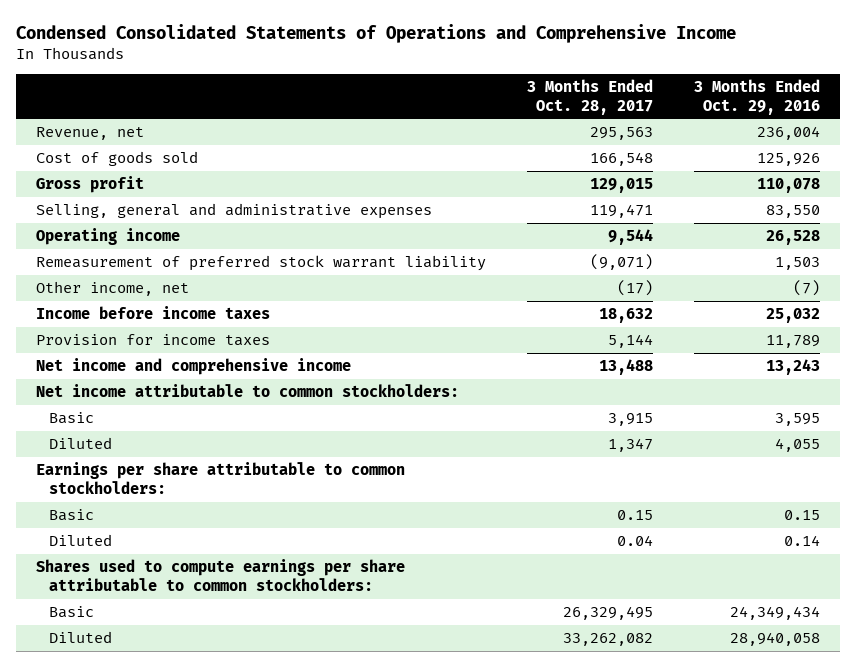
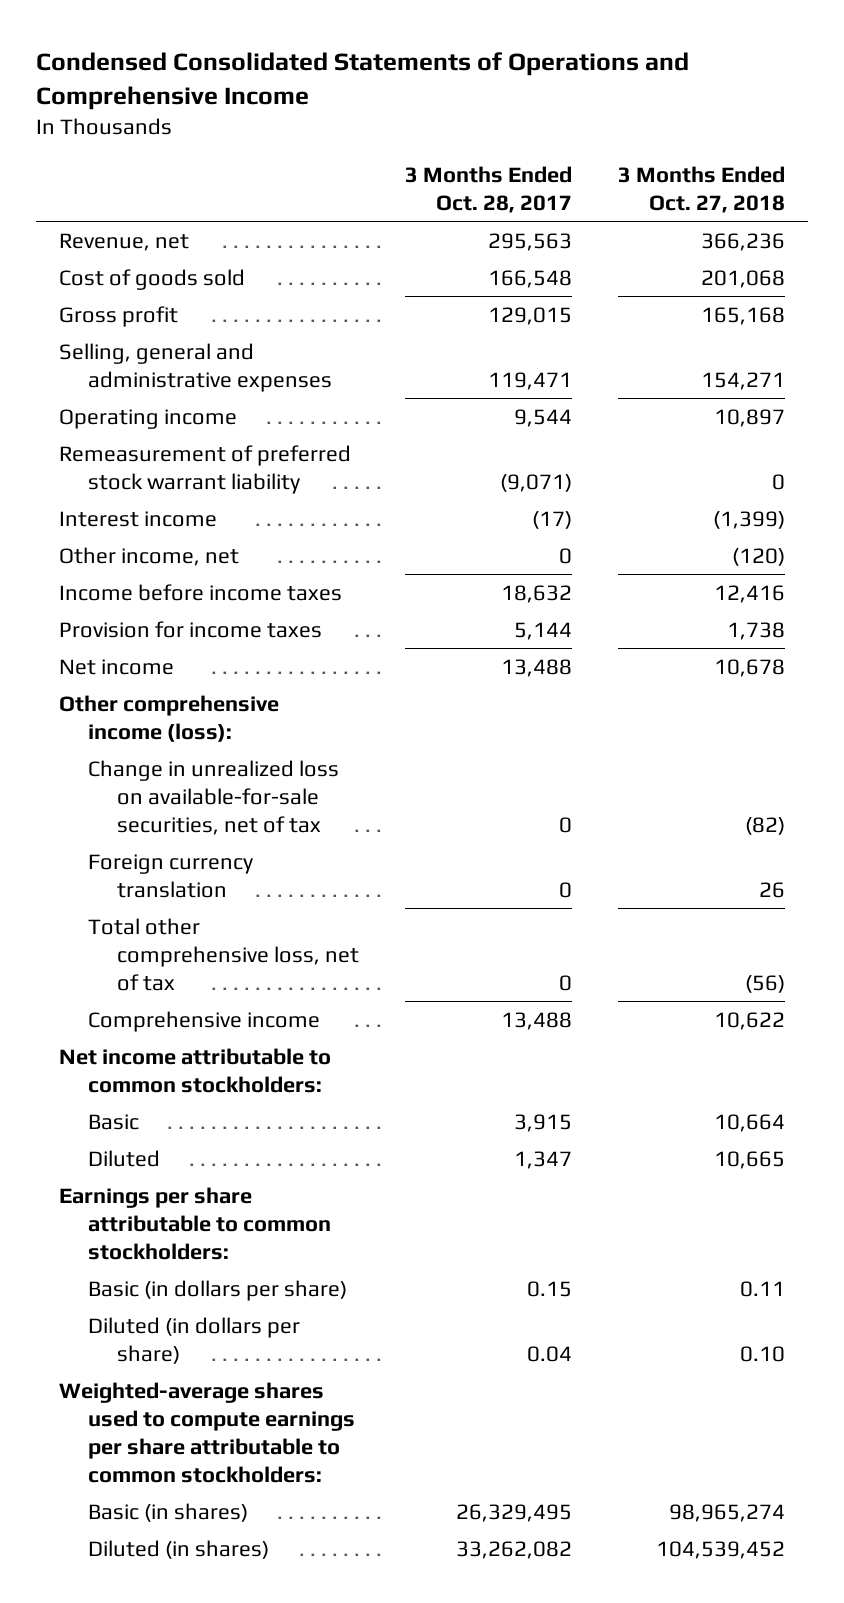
[693,78,820,115] 3 Months Ended Oct. 29, 2016 -> none
none -> [618,165,786,213] 3 Months Ended Oct. 27, 2018
none -> [59,510,218,527] Interest income
[617,279,654,296] (17) -> [559,547,573,564] 0
[36,357,352,375] Net income and comprehensive income -> [59,658,175,675] Net income
none -> [59,694,280,742] Other comprehensive income (loss):
none -> [88,759,340,835] Change in unrealized loss on available-for-sale securities, net of tax
none -> [88,853,254,898] Foreign currency translation
none -> [88,917,360,991] Total other comprehensive loss, net of tax
none -> [88,1010,321,1032] Comprehensive income
[49,508,95,521] Basic -> [88,1279,348,1301] Basic (in dollars per share)
[49,533,113,546] Diluted -> [88,1316,301,1364] Diluted (in dollars per share)
[36,558,406,591] Shares used to compute earnings per share attributable to common stockholders: -> [59,1381,356,1484] Weighted-average shares used to compute earnings per share attributable to common stockholders:
[49,605,95,618] Basic -> [88,1502,249,1522] Basic (in shares)
[49,630,113,643] Diluted -> [88,1539,270,1559] Diluted (in shares)

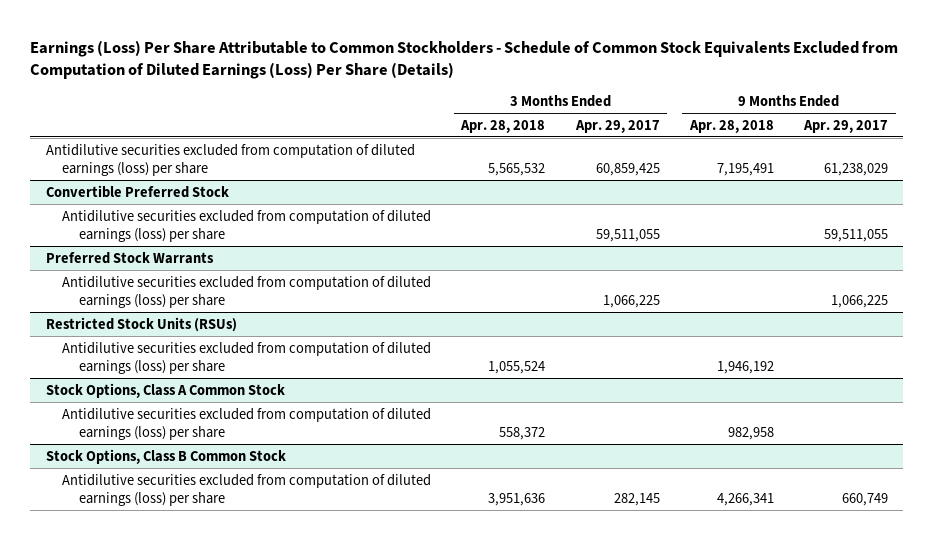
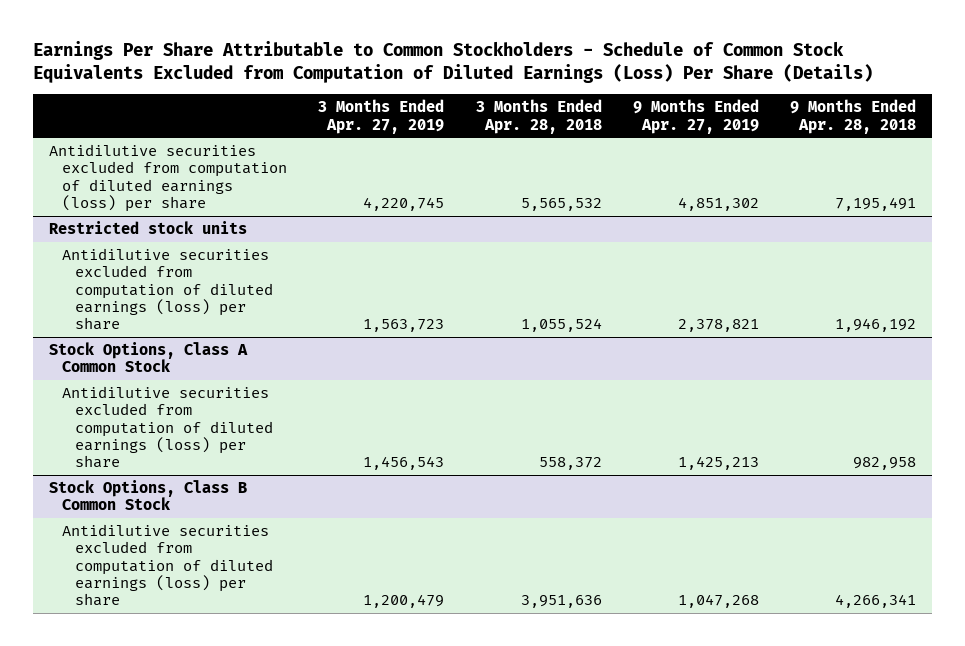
[30,39,899,80] Earnings (Loss) Per Share Attributable to Common Stockholders - Schedule of Common Stock Equivalents Excluded from Computation of Diluted Earnings (Loss) Per Share (Details) -> [32,41,873,84] Earnings Per Share Attributable to Common Stockholders - Schedule of Common Stock Equivalents Excluded from Computation of Diluted Earnings (Loss) Per Share (Details)
[574,119,660,133] Apr. 29, 2017 -> none
[803,119,889,133] Apr. 29, 2017 -> none
none -> [318,99,445,134] 3 Months Ended Apr. 27, 2019
none -> [632,99,759,134] 9 Months Ended Apr. 27, 2019
[45,184,229,198] Convertible Preferred Stock -> none
[62,209,432,243] Antidilutive securities excluded from computation of diluted earnings (loss) per share -> none
[45,251,214,264] Preferred Stock Warrants -> none
[62,275,432,309] Antidilutive securities excluded from computation of diluted earnings (loss) per share -> none
[45,316,237,332] Restricted Stock Units (RSUs) -> [48,221,247,235] Restricted stock units

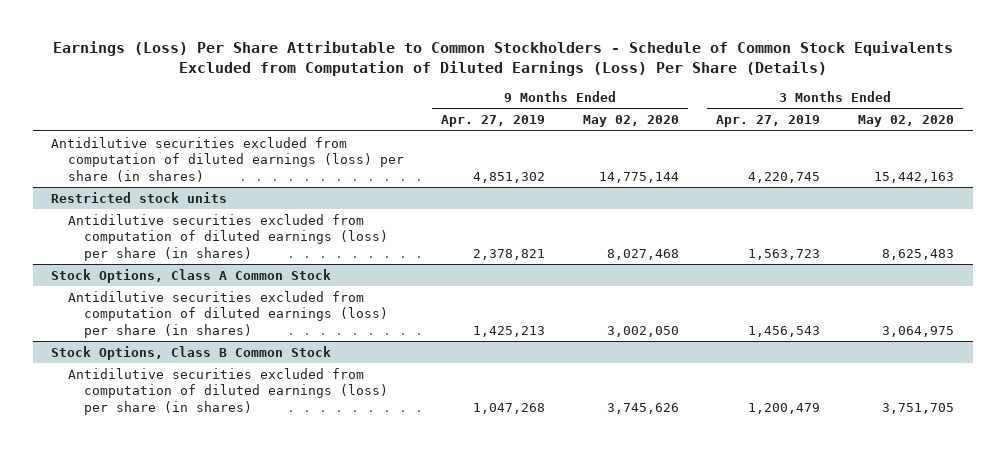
[32,41,873,84] Earnings Per Share Attributable to Common Stockholders - Schedule of Common Stock Equivalents Excluded from Computation of Diluted Earnings (Loss) Per Share (Details) -> [52,40,953,76] Earnings (Loss) Per Share Attributable to Common Stockholders - Schedule of Common Stock Equivalents Excluded from Computation of Diluted Earnings (Loss) Per Share (Details)
[475,99,602,134] 3 Months Ended Apr. 28, 2018 -> none
[790,99,917,134] 9 Months Ended Apr. 28, 2018 -> none
none -> [582,115,679,128] May 02, 2020
none -> [857,115,954,128] May 02, 2020
[48,144,287,212] Antidilutive securities excluded from computation of diluted earnings (loss) per share -> [51,136,404,182] Antidilutive securities excluded from computation of diluted earnings (loss) per share (in shares)
[61,248,274,331] Antidilutive securities excluded from computation of diluted earnings (loss) per share -> [67,213,389,261] Antidilutive securities excluded from computation of diluted earnings (loss) per share (in shares)
[61,386,274,469] Antidilutive securities excluded from computation of diluted earnings (loss) per share -> [67,290,389,338] Antidilutive securities excluded from computation of diluted earnings (loss) per share (in shares)
[61,524,274,607] Antidilutive securities excluded from computation of diluted earnings (loss) per share -> [67,367,389,415] Antidilutive securities excluded from computation of diluted earnings (loss) per share (in shares)

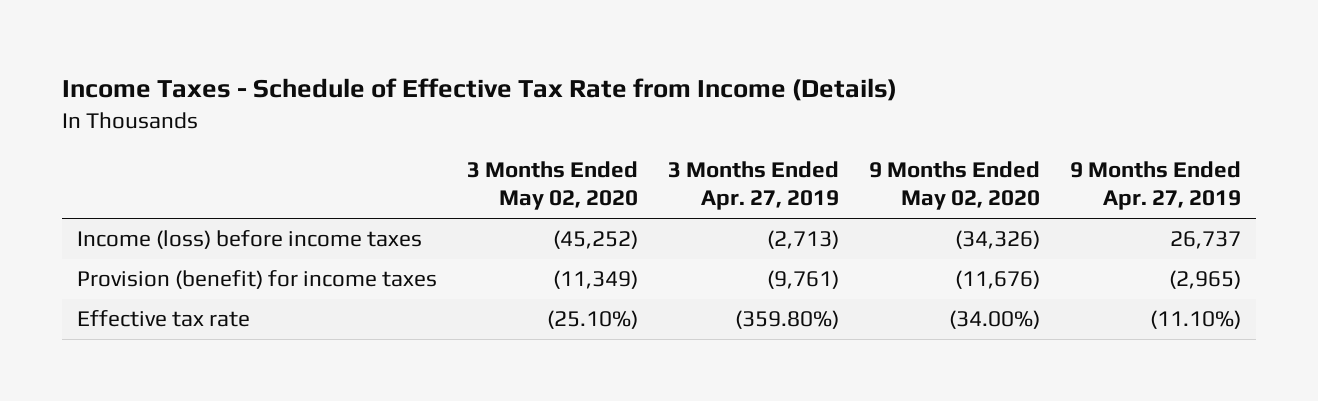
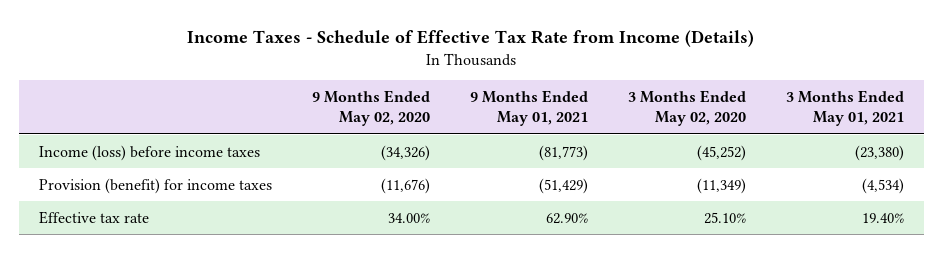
[667,161,839,211] 3 Months Ended Apr. 27, 2019 -> none
[1070,161,1242,211] 9 Months Ended Apr. 27, 2019 -> none
none -> [469,89,588,127] 9 Months Ended May 01, 2021
none -> [785,89,904,127] 3 Months Ended May 01, 2021
[546,310,638,330] (25.10%) -> [703,211,746,224] 25.10%
[949,310,1041,330] (34.00%) -> [387,212,430,223] 34.00%

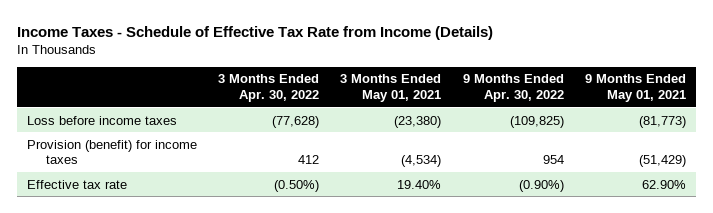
[311,89,430,127] 9 Months Ended May 02, 2020 -> none
[627,89,746,127] 3 Months Ended May 02, 2020 -> none
none -> [218,74,320,102] 3 Months Ended Apr. 30, 2022
none -> [462,74,564,102] 9 Months Ended Apr. 30, 2022
[38,144,260,161] Income (loss) before income taxes -> [27,115,178,125] Loss before income taxes

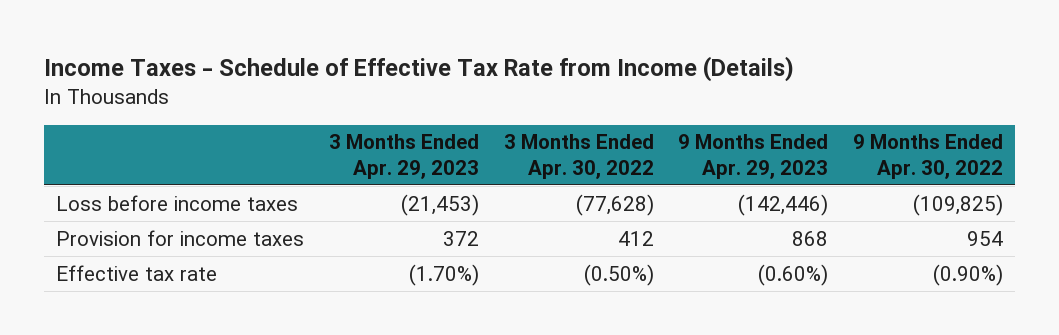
[340,74,442,102] 3 Months Ended May 01, 2021 -> none
[584,74,686,102] 9 Months Ended May 01, 2021 -> none
none -> [329,134,480,179] 3 Months Ended Apr. 29, 2023
none -> [678,134,829,179] 9 Months Ended Apr. 29, 2023
[27,139,198,165] Provision (benefit) for income taxes -> [56,229,305,246] Provision for income taxes

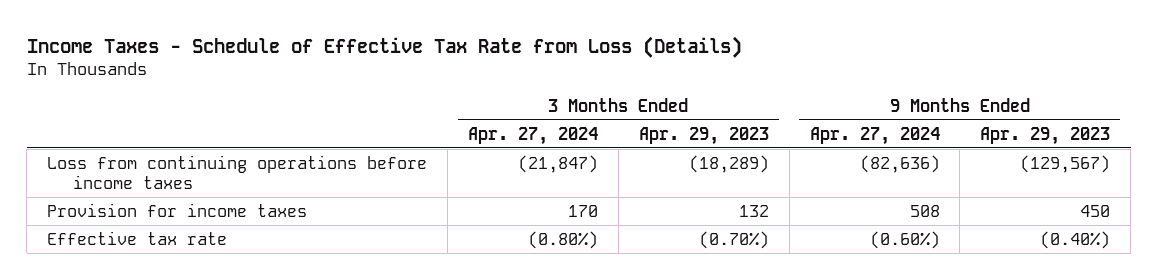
[44,56,795,83] Income Taxes - Schedule of Effective Tax Rate from Income (Details) -> [26,35,742,58] Income Taxes - Schedule of Effective Tax Rate from Loss (Details)
[503,134,654,179] 3 Months Ended Apr. 30, 2022 -> none
[852,134,1003,179] 9 Months Ended Apr. 30, 2022 -> none
none -> [468,126,599,145] Apr. 27, 2024
none -> [809,126,940,145] Apr. 27, 2024
[56,194,299,211] Loss before income taxes -> [47,154,428,189] Loss from continuing operations before income taxes
[401,193,480,216] (21,453) -> [688,154,769,173] (18,289)
[738,193,829,216] (142,446) -> [1020,154,1111,173] (129,567)
[443,230,480,246] 372 -> [738,204,769,217] 132
[792,230,829,246] 868 -> [1080,204,1111,217] 450
[409,263,480,286] (1.70%) -> [698,230,769,249] (0.70%)
[758,263,829,286] (0.60%) -> [1040,230,1111,249] (0.40%)

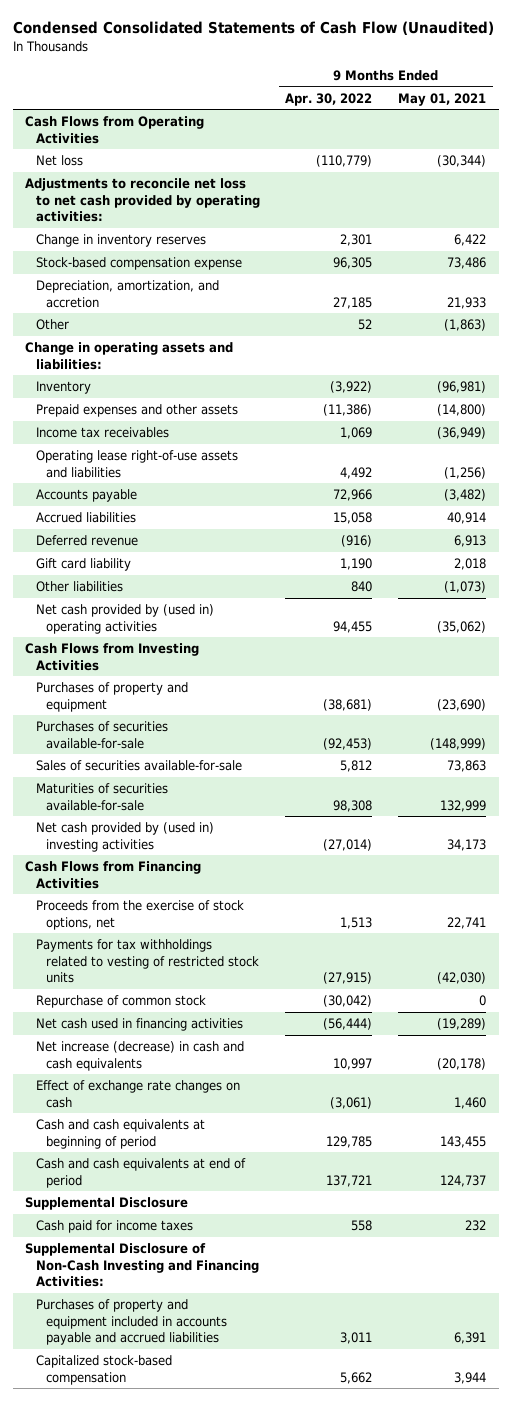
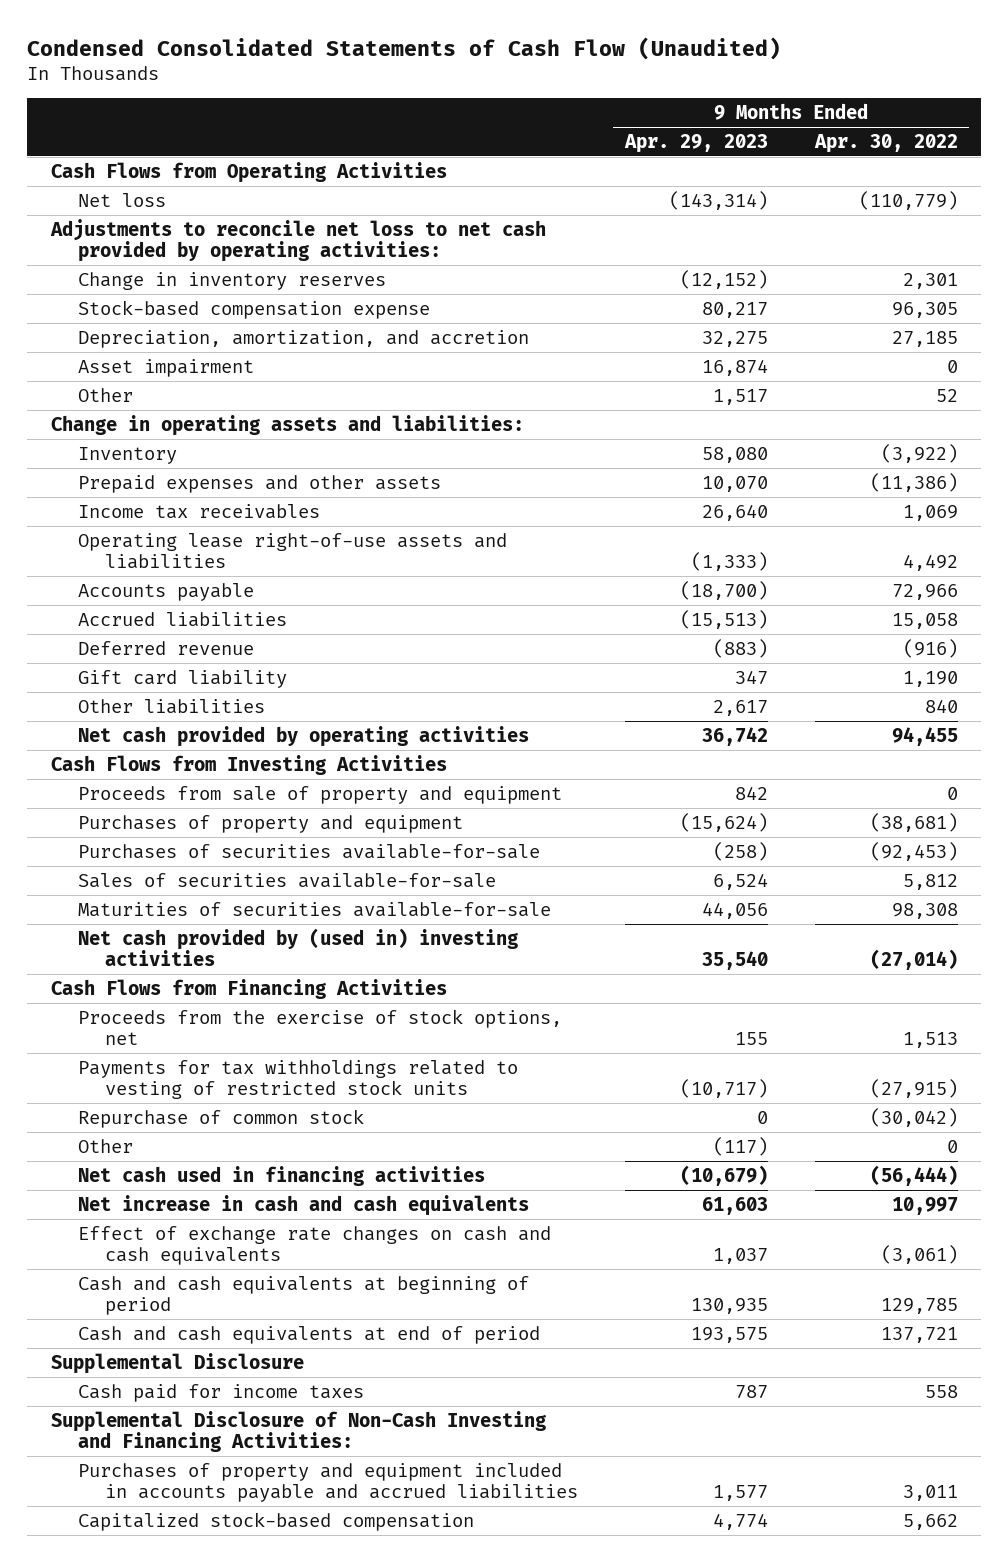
[398,92,487,106] May 01, 2021 -> none
none -> [623,133,768,153] Apr. 29, 2023
none -> [77,358,254,377] Asset impairment
[35,604,214,634] Net cash provided by (used in) operating activities -> [77,725,529,747] Net cash provided by operating activities
none -> [77,785,562,804] Proceeds from sale of property and equipment
none -> [77,1138,133,1153] Other
[35,1041,244,1071] Net increase (decrease) in cash and cash equivalents -> [77,1194,529,1216] Net increase in cash and cash equivalents
[35,1080,240,1108] Effect of exchange rate changes on cash -> [77,1225,551,1265] Effect of exchange rate changes on cash and cash equivalents

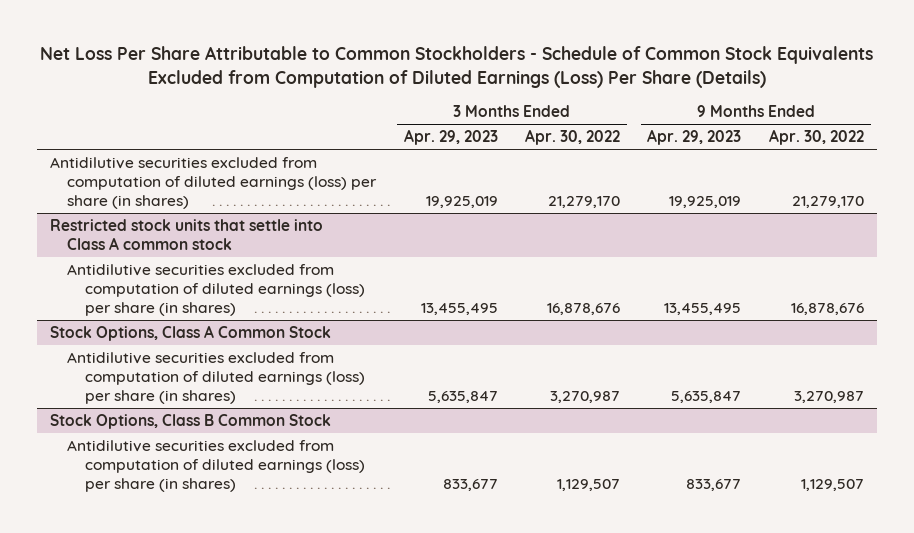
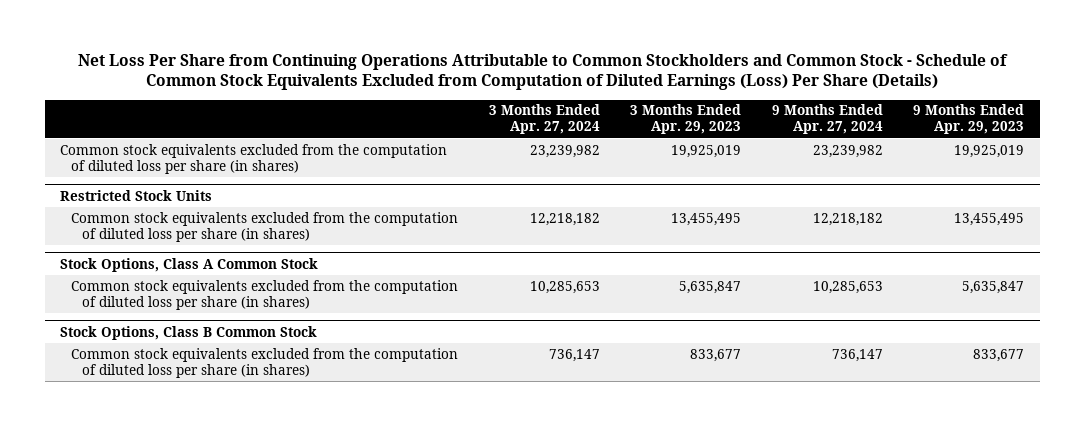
[39,46,873,89] Net Loss Per Share Attributable to Common Stockholders - Schedule of Common Stock Equivalents Excluded from Computation of Diluted Earnings (Loss) Per Share (Details) -> [78,53,1009,91] Net Loss Per Share from Continuing Operations Attributable to Common Stockholders and Common Stock - Schedule of Common Stock Equivalents Excluded from Computation of Diluted Earnings (Loss) Per Share (Details)
[525,129,621,146] Apr. 30, 2022 -> none
[768,129,864,146] Apr. 30, 2022 -> none
none -> [488,104,600,135] 3 Months Ended Apr. 27, 2024
none -> [771,104,883,135] 9 Months Ended Apr. 27, 2024
[50,156,378,209] Antidilutive securities excluded from computation of diluted earnings (loss) per share (in shares) -> [60,143,448,174] Common stock equivalents excluded from the computation of diluted loss per share (in shares)
[50,218,324,250] Restricted stock units that settle into Class A common stock -> [60,189,213,201] Restricted Stock Units
[67,263,365,316] Antidilutive securities excluded from computation of diluted earnings (loss) per share (in shares) -> [71,211,459,242] Common stock equivalents excluded from the computation of diluted loss per share (in shares)
[67,351,365,404] Antidilutive securities excluded from computation of diluted earnings (loss) per share (in shares) -> [71,279,459,310] Common stock equivalents excluded from the computation of diluted loss per share (in shares)
[67,439,365,492] Antidilutive securities excluded from computation of diluted earnings (loss) per share (in shares) -> [71,347,459,378] Common stock equivalents excluded from the computation of diluted loss per share (in shares)

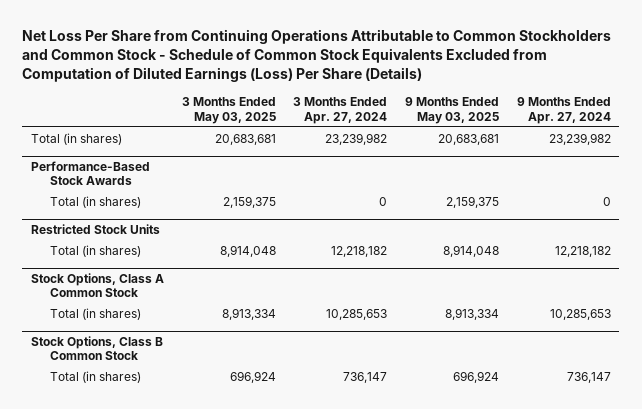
[630,104,742,135] 3 Months Ended Apr. 29, 2023 -> none
[913,104,1025,135] 9 Months Ended Apr. 29, 2023 -> none
none -> [181,97,276,124] 3 Months Ended May 03, 2025
none -> [404,97,499,124] 9 Months Ended May 03, 2025
[60,143,448,174] Common stock equivalents excluded from the computation of diluted loss per share (in shares) -> [31,132,123,145] Total (in shares)
none -> [31,161,151,186] Performance-Based Stock Awards
none -> [49,195,141,208] Total (in shares)
[71,211,459,242] Common stock equivalents excluded from the computation of diluted loss per share (in shares) -> [49,244,141,257] Total (in shares)
[71,279,459,310] Common stock equivalents excluded from the computation of diluted loss per share (in shares) -> [49,307,141,320] Total (in shares)
[71,347,459,378] Common stock equivalents excluded from the computation of diluted loss per share (in shares) -> [49,370,141,383] Total (in shares)

